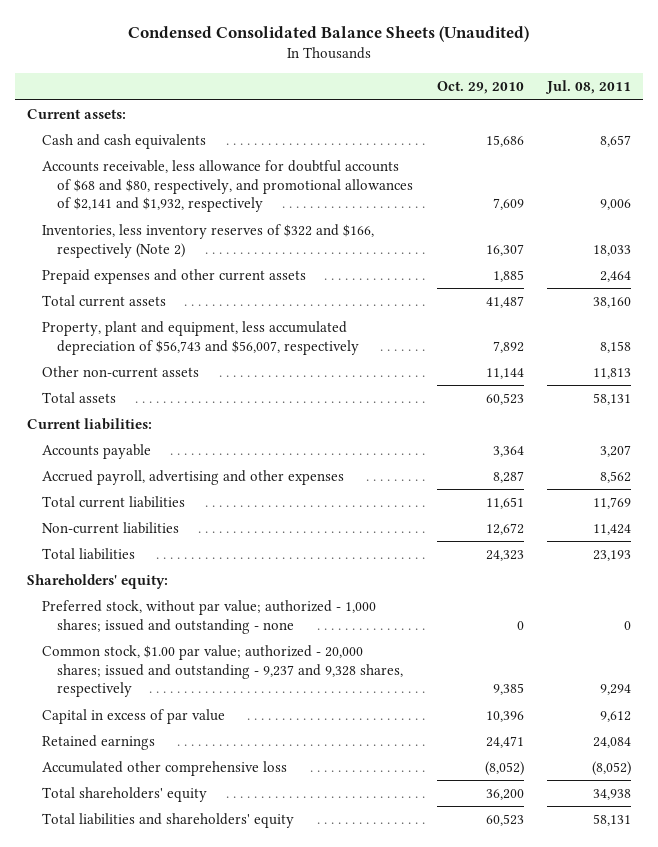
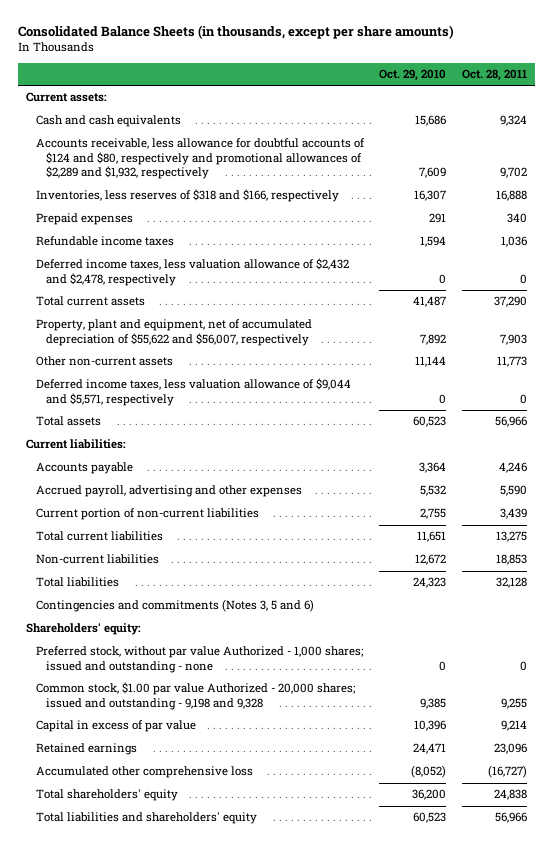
[128,26,530,43] Condensed Consolidated Balance Sheets (Unaudited) -> [18,24,455,39] Consolidated Balance Sheets (in thousands, except per share amounts)
[545,80,632,95] Jul. 08, 2011 -> none
none -> [461,69,527,82] Oct. 28, 2011
[41,268,306,284] Prepaid expenses and other current assets -> none
[41,159,413,213] Accounts receivable, less allowance for doubtful accounts of $68 and $80, respectively, and promotional allowances of $2,141 and $1,932, respectively -> [36,138,366,180] Accounts receivable, less allowance for doubtful accounts of $124 and $80, respectively and promotional allowances of $2,289 and $1,932, respectively
[41,223,374,258] Inventories, less inventory reserves of $322 and $166, respectively (Note 2) -> [36,189,340,203] Inventories, less reserves of $318 and $166, respectively
none -> [36,213,134,226] Prepaid expenses
none -> [36,236,175,247] Refundable income taxes
none -> [36,258,350,286] Deferred income taxes, less valuation allowance of $2,432 and $2,478, respectively
[41,320,359,355] Property, plant and equipment, less accumulated depreciation of $56,743 and $56,007, respectively -> [36,319,313,346] Property, plant and equipment, net of accumulated depreciation of $55,622 and $56,007, respectively
none -> [36,378,352,406] Deferred income taxes, less valuation allowance of $9,044 and $5,571, respectively
[492,470,524,483] 8,287 -> [420,485,447,497] 5,532
none -> [36,508,260,521] Current portion of non-current liabilities
none -> [36,599,315,613] Contingencies and commitments (Notes 3, 5 and 6)
[41,599,376,634] Preferred stock, without par value; authorized - 1,000 shares; issued and outstanding - none -> [36,646,364,673] Preferred stock, without par value Authorized - 1,000 shares; issued and outstanding - none
[41,644,403,698] Common stock, $1.00 par value; authorized - 20,000 shares; issued and outstanding - 9,237 and 9,328 shares, respectively -> [36,682,356,710] Common stock, $1.00 par value Authorized - 20,000 shares; issued and outstanding - 9,198 and 9,328

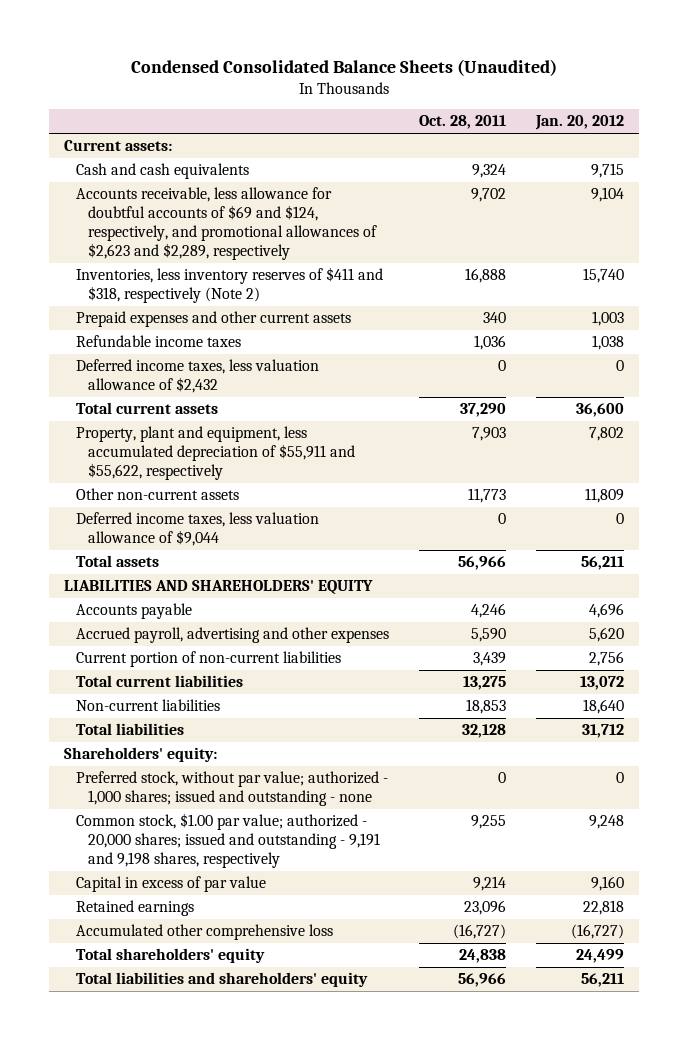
[18,24,455,39] Consolidated Balance Sheets (in thousands, except per share amounts) -> [131,59,558,77] Condensed Consolidated Balance Sheets (Unaudited)
[379,69,447,82] Oct. 29, 2010 -> none
none -> [534,115,624,131] Jan. 20, 2012
[36,213,134,226] Prepaid expenses -> none
[36,138,366,180] Accounts receivable, less allowance for doubtful accounts of $124 and $80, respectively and promotional allowances of $2,289 and $1,932, respectively -> [76,187,378,260] Accounts receivable, less allowance for doubtful accounts of $69 and $124, respectively, and promotional allowances of $2,623 and $2,289, respectively
[36,189,340,203] Inventories, less reserves of $318 and $166, respectively -> [76,267,384,304] Inventories, less inventory reserves of $411 and $318, respectively (Note 2)
none -> [76,311,352,328] Prepaid expenses and other current assets
[36,258,350,286] Deferred income taxes, less valuation allowance of $2,432 and $2,478, respectively -> [76,359,320,394] Deferred income taxes, less valuation allowance of $2,432
[36,319,313,346] Property, plant and equipment, net of accumulated depreciation of $55,622 and $56,007, respectively -> [76,426,356,481] Property, plant and equipment, less accumulated depreciation of $55,911 and $55,622, respectively
[36,378,352,406] Deferred income taxes, less valuation allowance of $9,044 and $5,571, respectively -> [76,512,320,547] Deferred income taxes, less valuation allowance of $9,044
[25,439,126,450] Current liabilities: -> none
none -> [64,580,374,595] LIABILITIES AND SHAREHOLDERS' EQUITY
[36,599,315,613] Contingencies and commitments (Notes 3, 5 and 6) -> none
[36,646,364,673] Preferred stock, without par value Authorized - 1,000 shares; issued and outstanding - none -> [76,771,389,807] Preferred stock, without par value; authorized - 1,000 shares; issued and outstanding - none
[36,682,356,710] Common stock, $1.00 par value Authorized - 20,000 shares; issued and outstanding - 9,198 and 9,328 -> [76,813,381,869] Common stock, $1.00 par value; authorized - 20,000 shares; issued and outstanding - 9,191 and 9,198 shares, respectively

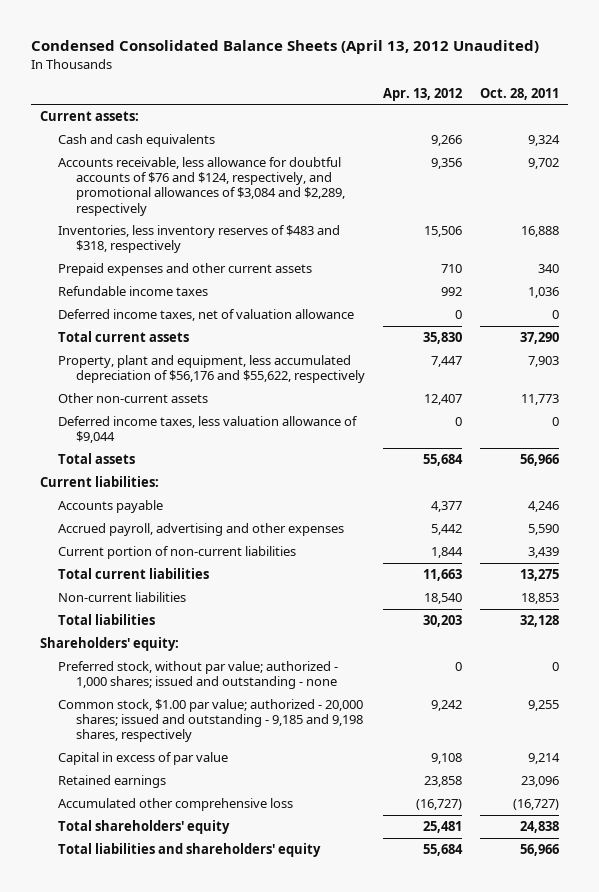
[131,59,558,77] Condensed Consolidated Balance Sheets (Unaudited) -> [30,39,539,54] Condensed Consolidated Balance Sheets (April 13, 2012 Unaudited)
[534,115,624,131] Jan. 20, 2012 -> none
none -> [383,87,463,101] Apr. 13, 2012
[76,187,378,260] Accounts receivable, less allowance for doubtful accounts of $69 and $124, respectively, and promotional allowances of $2,623 and $2,289, respectively -> [57,157,346,216] Accounts receivable, less allowance for doubtful accounts of $76 and $124, respectively, and promotional allowances of $3,084 and $2,289, respectively
[76,267,384,304] Inventories, less inventory reserves of $411 and $318, respectively (Note 2) -> [57,225,340,254] Inventories, less inventory reserves of $483 and $318, respectively
[76,359,320,394] Deferred income taxes, less valuation allowance of $2,432 -> [57,309,354,322] Deferred income taxes, net of valuation allowance
[76,426,356,481] Property, plant and equipment, less accumulated depreciation of $55,911 and $55,622, respectively -> [57,355,366,384] Property, plant and equipment, less accumulated depreciation of $56,176 and $55,622, respectively
[64,580,374,595] LIABILITIES AND SHAREHOLDERS' EQUITY -> none
none -> [39,476,159,488] Current liabilities:
[76,813,381,869] Common stock, $1.00 par value; authorized - 20,000 shares; issued and outstanding - 9,191 and 9,198 shares, respectively -> [57,699,364,743] Common stock, $1.00 par value; authorized - 20,000 shares; issued and outstanding - 9,185 and 9,198 shares, respectively

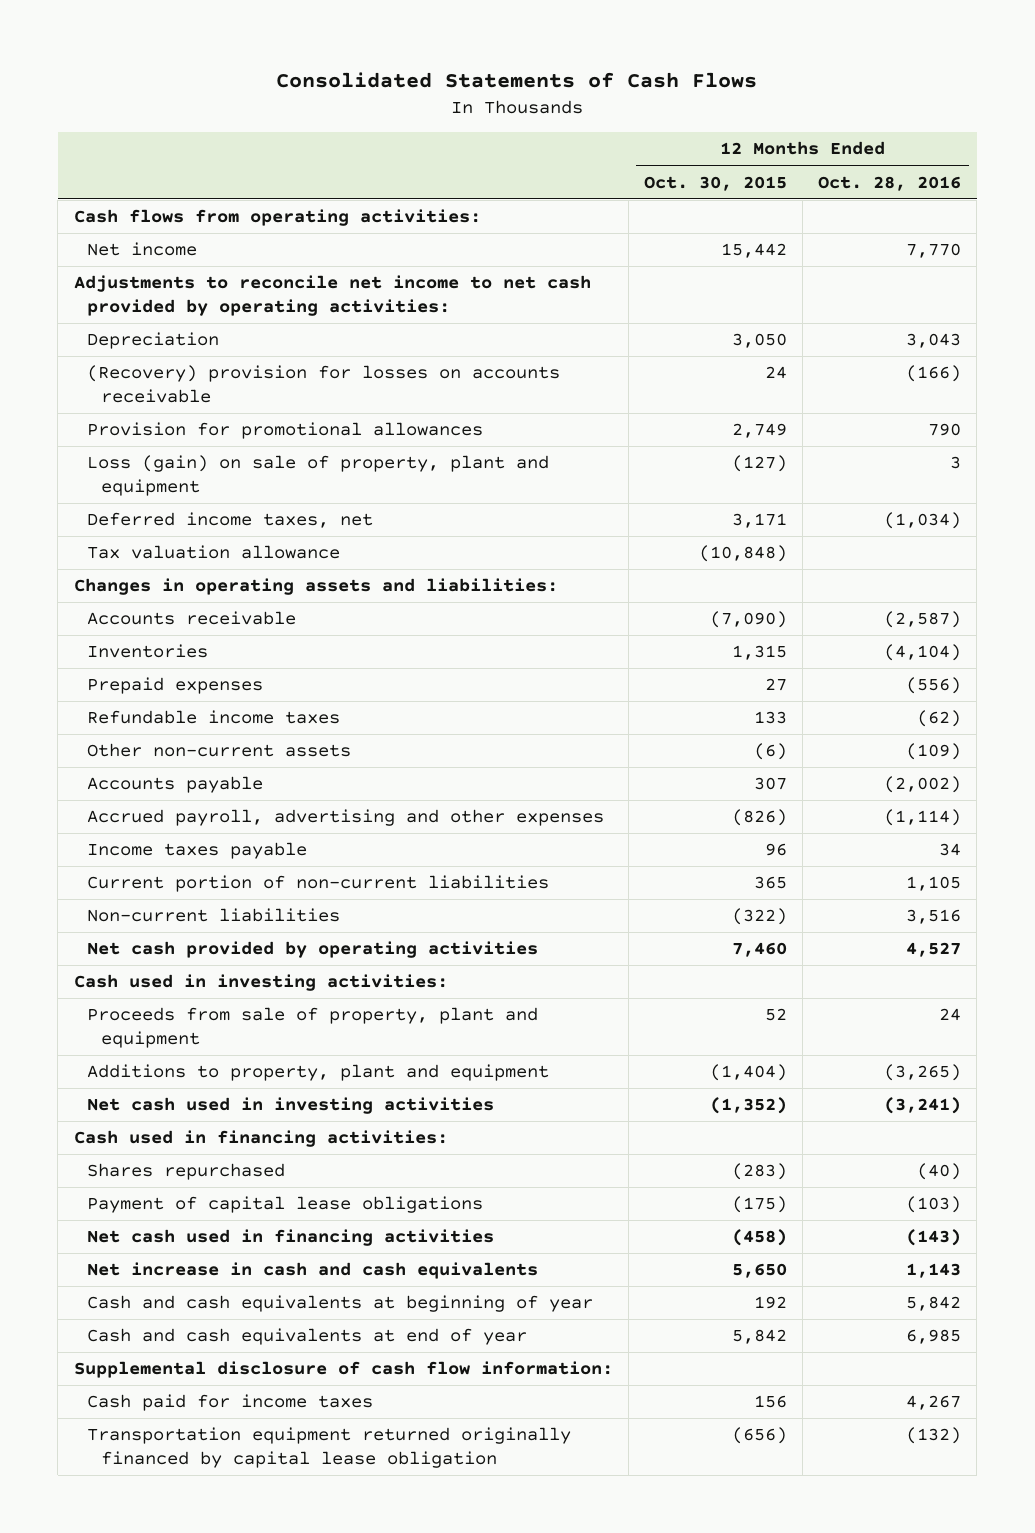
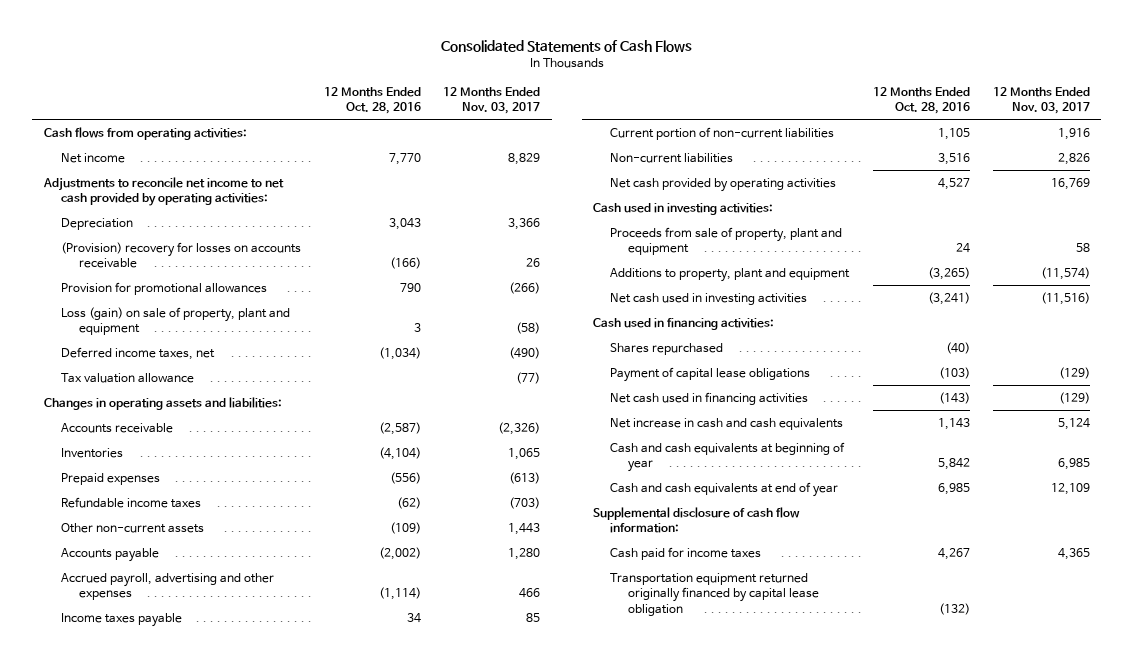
[643,175,787,191] Oct. 30, 2015 -> none
none -> [443,86,541,115] 12 Months Ended Nov. 03, 2017
[87,365,561,403] (Recovery) provision for losses on accounts receivable -> [61,241,302,269] (Provision) recovery for losses on accounts receivable

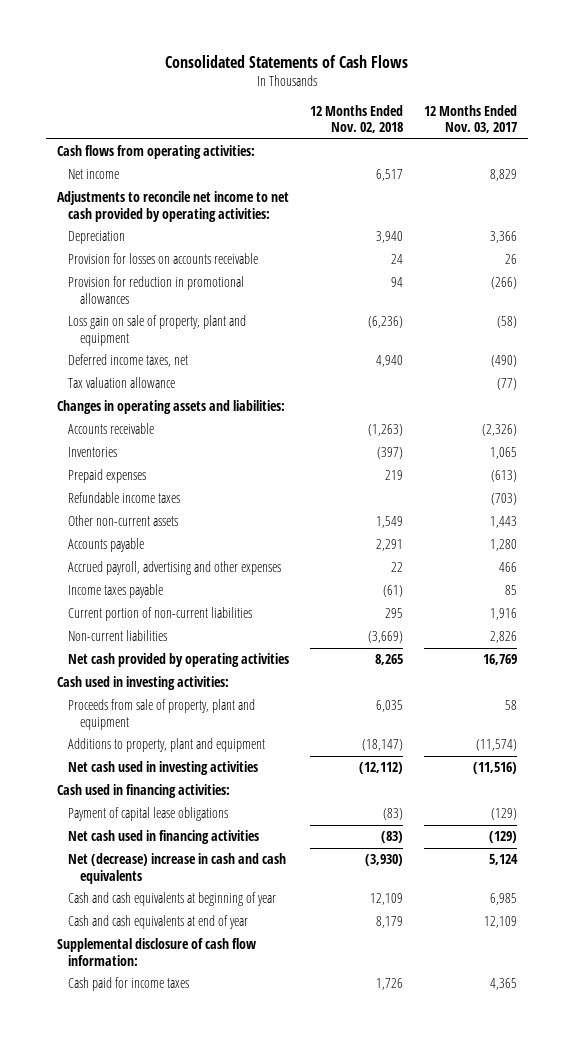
[323,86,421,115] 12 Months Ended Oct. 28, 2016 -> none
none -> [310,105,404,134] 12 Months Ended Nov. 02, 2018
[61,241,302,269] (Provision) recovery for losses on accounts receivable -> [68,253,259,265] Provision for losses on accounts receivable
[61,281,268,295] Provision for promotional allowances -> [68,276,245,304] Provision for reduction in promotional allowances
[61,306,291,336] Loss (gain) on sale of property, plant and equipment -> [68,315,247,346] Loss gain on sale of property, plant and equipment
[610,342,724,355] Shares repurchased -> none
[610,417,844,430] Net increase in cash and cash equivalents -> [68,853,287,884] Net (decrease) increase in cash and cash equivalents
[610,572,819,616] Transportation equipment returned originally financed by capital lease obligation -> none

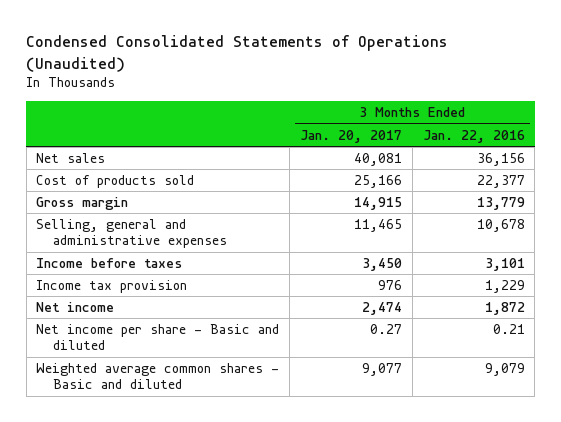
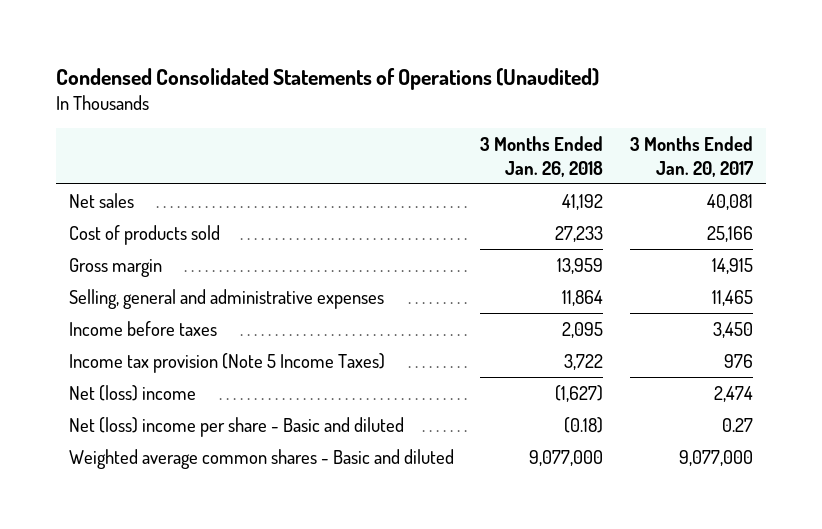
[422,129,525,143] Jan. 22, 2016 -> none
none -> [480,136,604,177] 3 Months Ended Jan. 26, 2018
[36,279,188,293] Income tax provision -> [69,352,386,373] Income tax provision (Note 5 Income Taxes)
[36,301,115,312] Net income -> [69,384,197,401] Net (loss) income
[36,323,280,351] Net income per share - Basic and diluted -> [69,416,405,437] Net (loss) income per share - Basic and diluted
[361,362,402,376] 9,077 -> [678,449,753,466] 9,077,000

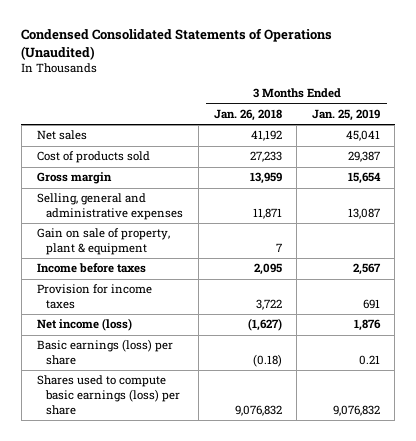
[629,136,753,177] 3 Months Ended Jan. 20, 2017 -> none
none -> [311,108,380,121] Jan. 25, 2019
[562,289,604,306] 11,864 -> [252,207,282,219] 11,871
none -> [36,228,170,255] Gain on sale of property, plant & equipment
[69,448,455,469] Weighted average common shares - Basic and diluted -> none
[69,352,386,373] Income tax provision (Note 5 Income Taxes) -> [36,284,152,309] Provision for income taxes
[69,384,197,401] Net (loss) income -> [36,318,132,332] Net income (loss)
[69,416,405,437] Net (loss) income per share - Basic and diluted -> [36,339,173,365] Basic earnings (loss) per share
none -> [36,375,181,415] Shares used to compute basic earnings (loss) per share

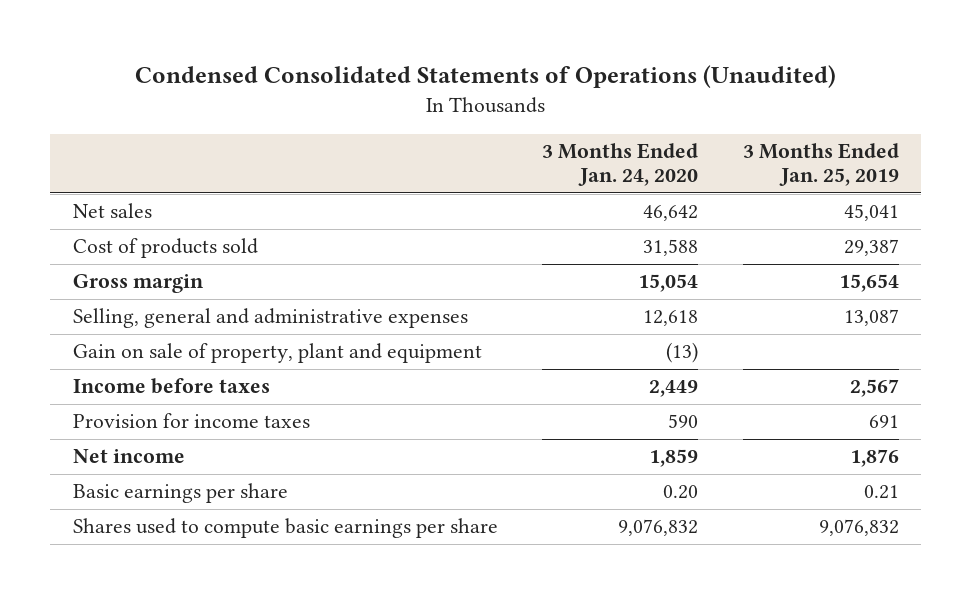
[213,108,282,121] Jan. 26, 2018 -> none
none -> [542,142,699,187] 3 Months Ended Jan. 24, 2020
[36,228,170,255] Gain on sale of property, plant & equipment -> [72,343,482,364] Gain on sale of property, plant and equipment
[36,318,132,332] Net income (loss) -> [72,449,185,464] Net income
[36,339,173,365] Basic earnings (loss) per share -> [72,483,288,504] Basic earnings per share
[36,375,181,415] Shares used to compute basic earnings (loss) per share -> [72,518,498,539] Shares used to compute basic earnings per share

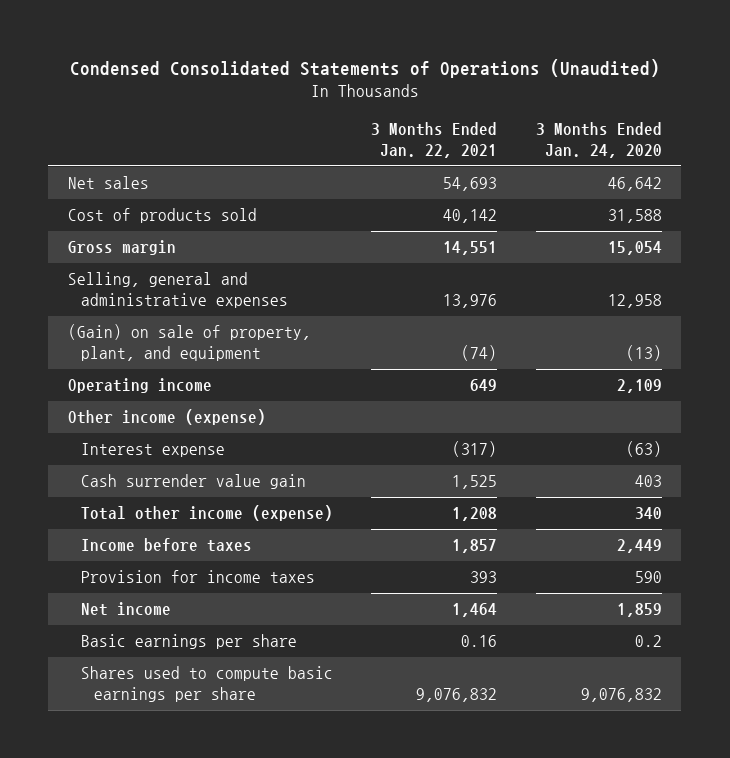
[743,142,900,187] 3 Months Ended Jan. 25, 2019 -> none
none -> [371,121,498,158] 3 Months Ended Jan. 22, 2021
[643,310,699,327] 12,618 -> [608,294,663,309] 12,958
[72,343,482,364] Gain on sale of property, plant and equipment -> [67,324,311,362] (Gain) on sale of property, plant, and equipment
none -> [67,378,212,394] Operating income
none -> [67,409,266,426] Other income (expense)
none -> [80,443,225,458] Interest expense
none -> [80,474,306,490] Cash surrender value gain
none -> [80,505,333,522] Total other income (expense)
[663,485,699,500] 0.20 -> [635,635,663,648] 0.2

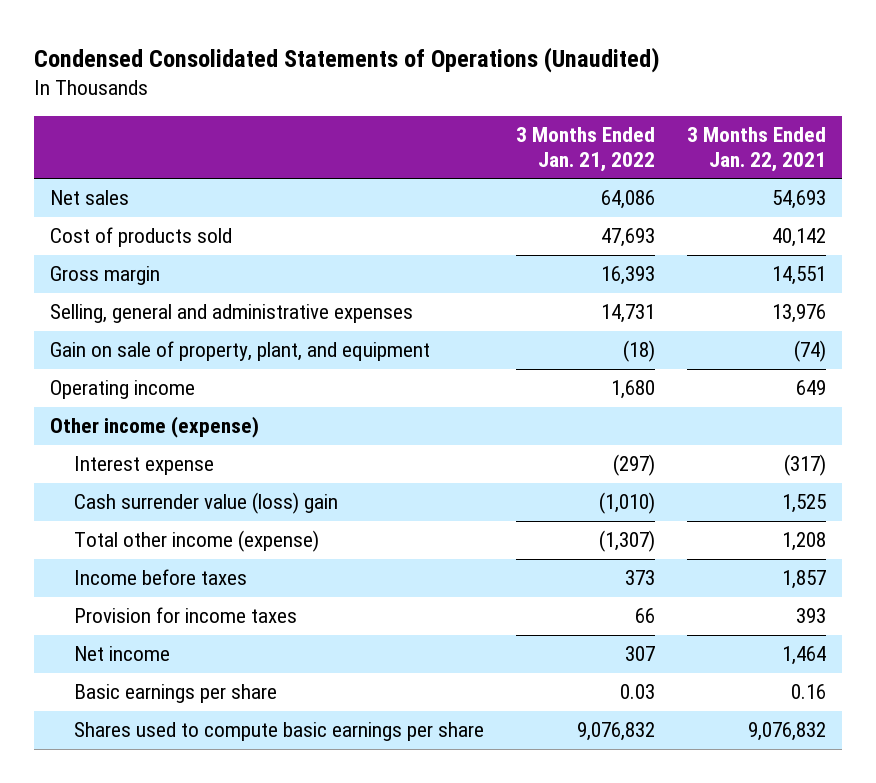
[536,121,663,158] 3 Months Ended Jan. 24, 2020 -> none
none -> [515,127,655,172] 3 Months Ended Jan. 21, 2022
[67,324,311,362] (Gain) on sale of property, plant, and equipment -> [50,341,431,362] Gain on sale of property, plant, and equipment
[80,474,306,490] Cash surrender value gain -> [73,492,338,515] Cash surrender value (loss) gain

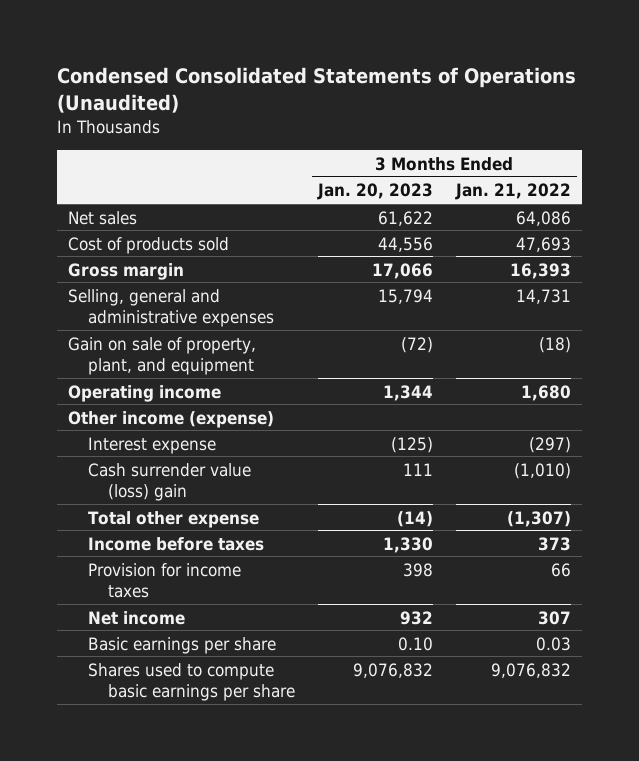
[686,127,826,172] 3 Months Ended Jan. 22, 2021 -> none
none -> [316,183,433,201] Jan. 20, 2023
[73,530,319,553] Total other income (expense) -> [87,510,259,528] Total other expense

